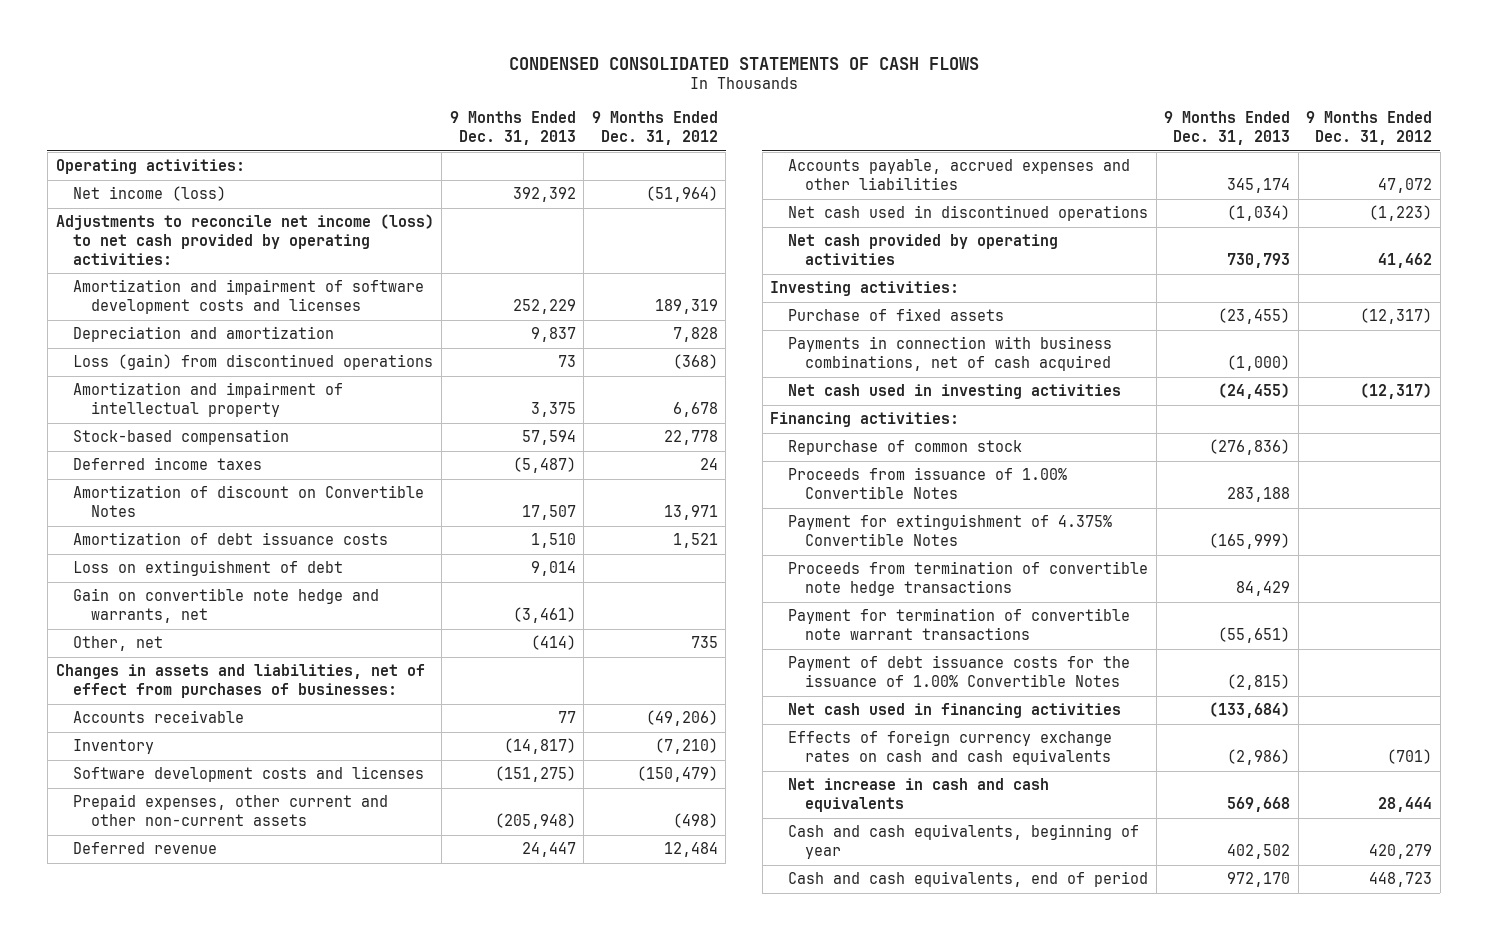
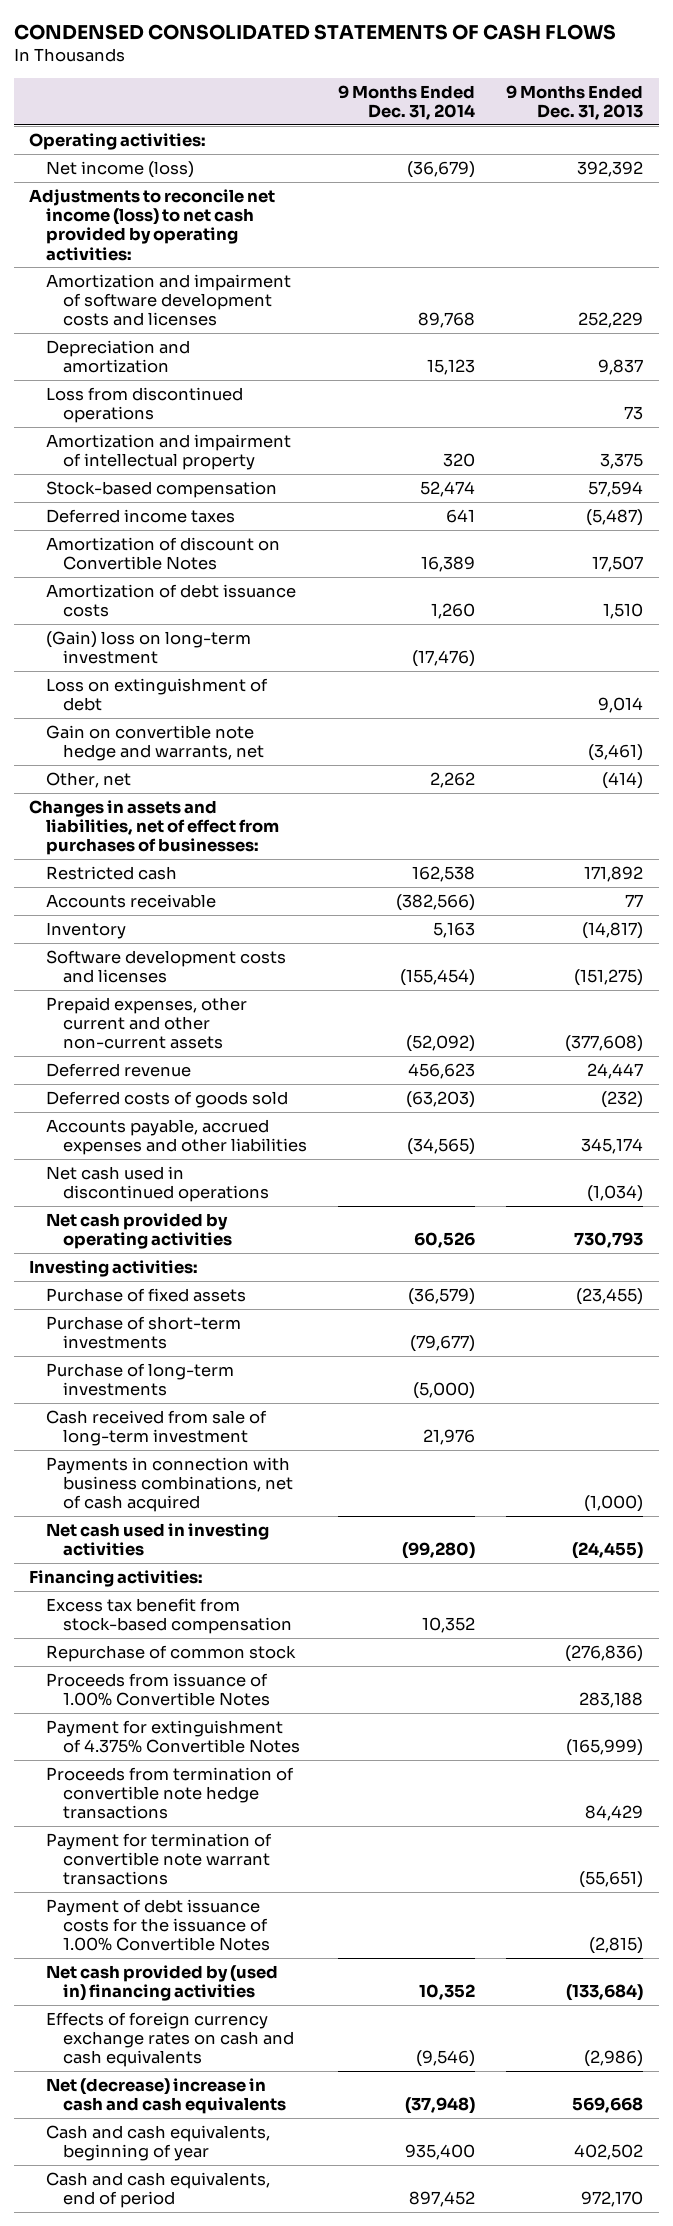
[591,111,718,145] 9 Months Ended Dec. 31, 2012 -> none
none -> [338,84,476,120] 9 Months Ended Dec. 31, 2014
[73,354,434,371] Loss (gain) from discontinued operations -> [46,386,244,424] Loss from discontinued operations
none -> [46,630,252,665] (Gain) loss on long-term investment
none -> [46,865,178,880] Restricted cash
[494,812,576,829] (205,948) -> [565,1035,644,1053] (377,608)
none -> [46,1090,289,1108] Deferred costs of goods sold
none -> [46,1315,242,1350] Purchase of short-term investments
none -> [46,1362,235,1397] Purchase of long-term investments
none -> [46,1409,268,1447] Cash received from sale of long-term investment
none -> [46,1597,292,1635] Excess tax benefit from stock-based compensation
[787,703,1121,719] Net cash used in financing activities -> [46,1964,279,2002] Net cash provided by (used in) financing activities
[787,778,1049,812] Net increase in cash and cash equivalents -> [46,2077,286,2115] Net (decrease) increase in cash and cash equivalents

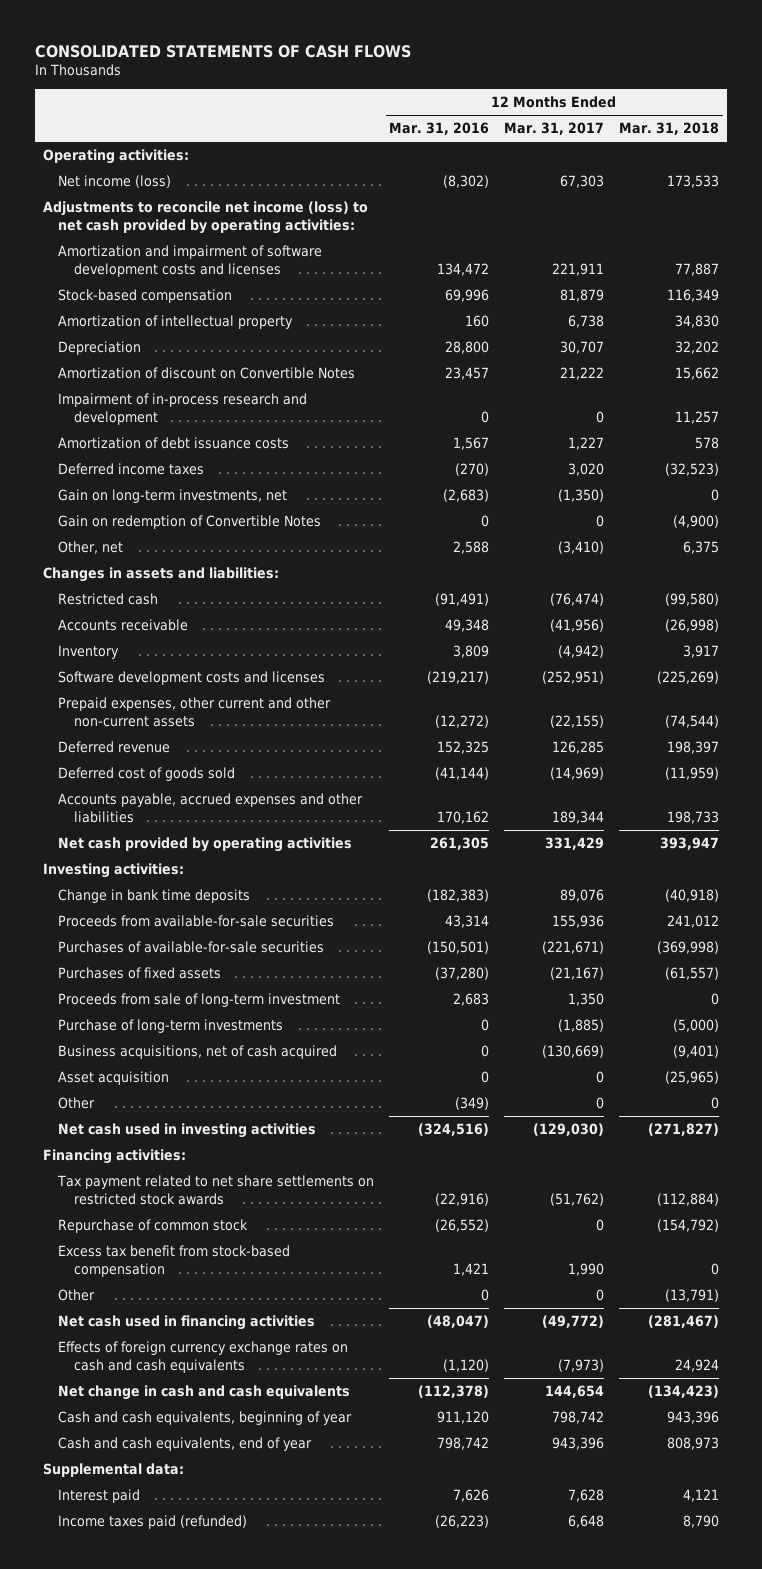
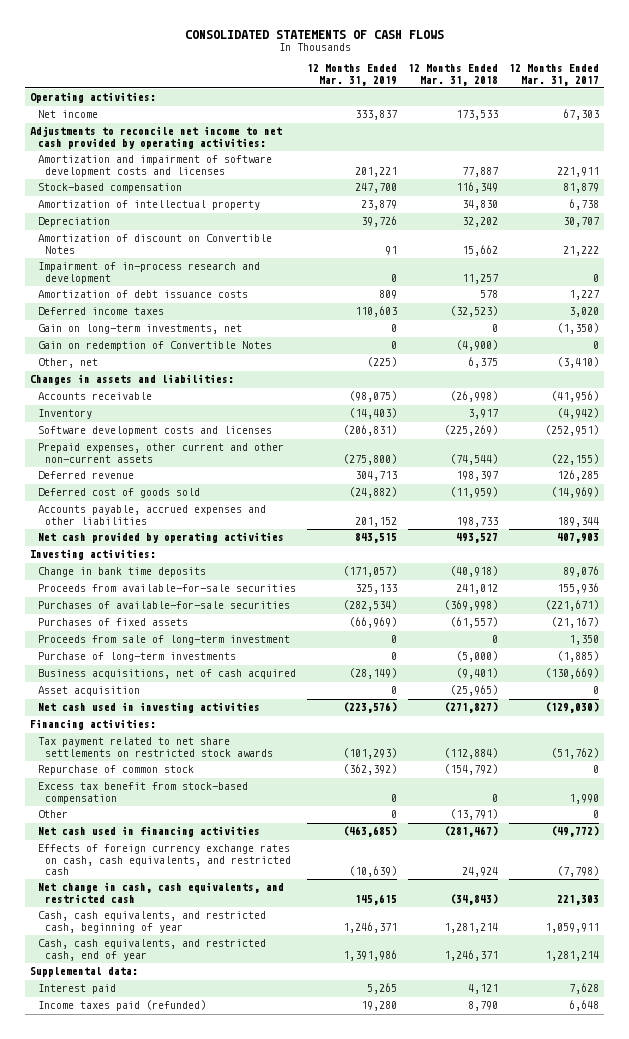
[389,122,490,136] Mar. 31, 2016 -> none
none -> [306,64,397,86] 12 Months Ended Mar. 31, 2019
[58,175,172,189] Net income (loss) -> [37,110,98,119] Net income
[42,201,368,234] Adjustments to reconcile net income (loss) to net cash provided by operating activities: -> [30,126,283,149] Adjustments to reconcile net income to net cash provided by operating activities:
[58,593,159,606] Restricted cash -> none
[545,837,605,851] 331,429 -> [556,533,599,544] 407,903
[660,837,720,851] 393,947 -> [455,533,498,544] 493,527
[58,1097,96,1110] Other -> none
[58,1341,349,1373] Effects of foreign currency exchange rates on cash and cash equivalents -> [37,844,291,876] Effects of foreign currency exchange rates on cash, cash equivalents, and restricted cash
[558,1358,605,1372] (7,973) -> [556,866,599,878] (7,798)
[58,1385,351,1401] Net change in cash and cash equivalents -> [37,882,284,903] Net change in cash, cash equivalents, and restricted cash
[545,1385,605,1399] 144,654 -> [556,894,599,905] 221,303
[648,1385,720,1399] (134,423) -> [449,893,498,905] (34,843)
[58,1411,353,1426] Cash and cash equivalents, beginning of year -> [37,911,266,933] Cash, cash equivalents, and restricted cash, beginning of year
[552,1411,605,1425] 798,742 -> [544,922,599,933] 1,059,911
[667,1411,720,1425] 943,396 -> [443,922,498,933] 1,281,214
[58,1437,313,1452] Cash and cash equivalents, end of year -> [37,939,266,961] Cash, cash equivalents, and restricted cash, end of year
[552,1437,605,1451] 943,396 -> [544,950,599,961] 1,281,214
[667,1437,720,1451] 808,973 -> [443,949,498,961] 1,246,371

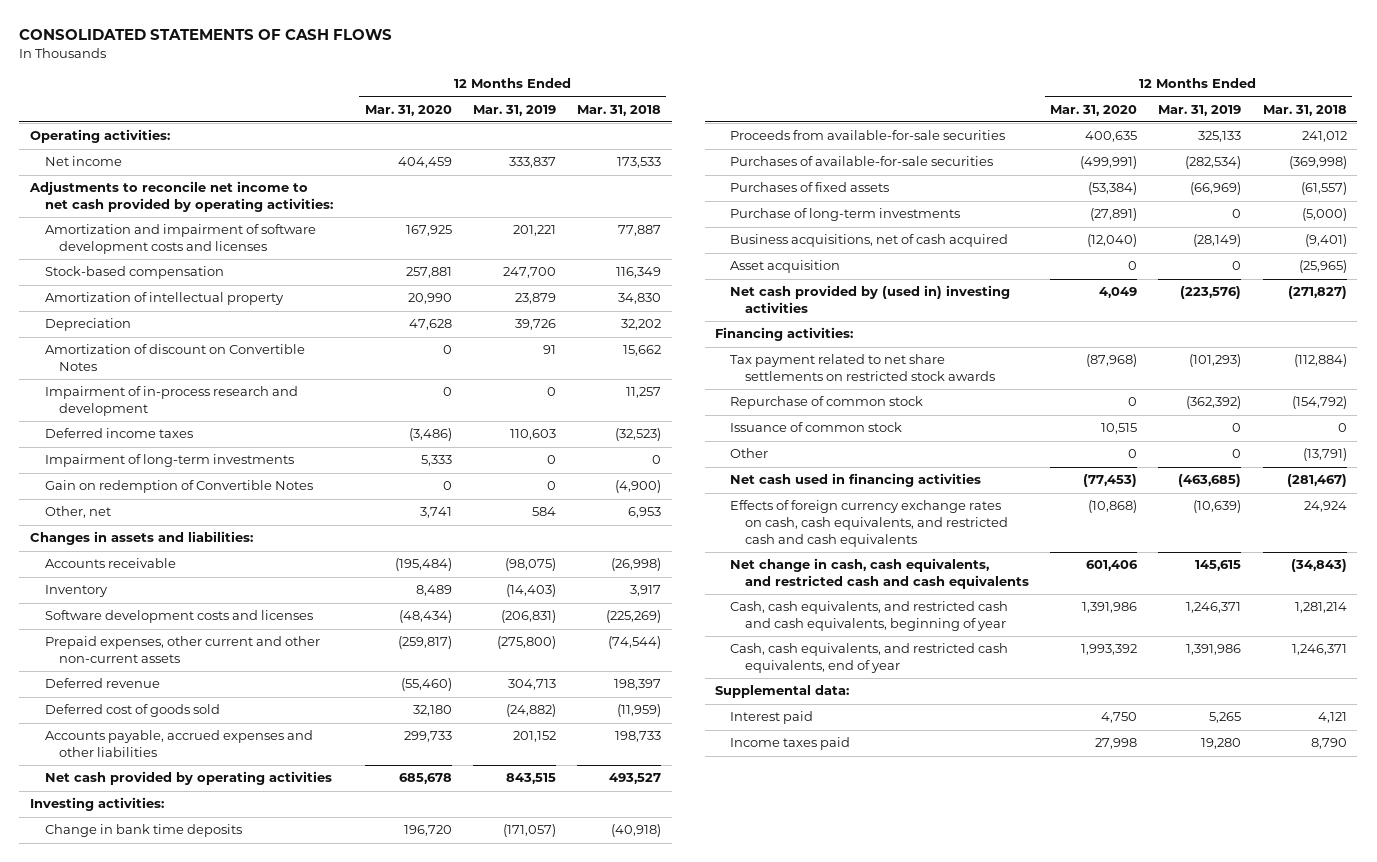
[508,64,599,86] 12 Months Ended Mar. 31, 2017 -> none
none -> [364,104,452,116] Mar. 31, 2020
[37,290,248,299] Amortization of debt issuance costs -> none
[37,324,242,335] Gain on long-term investments, net -> none
none -> [44,454,294,468] Impairment of long-term investments
[366,357,397,368] (225) -> [531,507,556,517] 584
[467,357,498,369] 6,375 -> [628,507,662,519] 6,953
[37,635,290,646] Proceeds from sale of long-term investment -> none
[37,702,260,714] Net cash used in investing activities -> [730,285,1011,314] Net cash provided by (used in) investing activities
[37,782,248,804] Excess tax benefit from stock-based compensation -> none
none -> [730,422,903,433] Issuance of common stock
[37,844,291,876] Effects of foreign currency exchange rates on cash, cash equivalents, and restricted cash -> [730,500,1008,548] Effects of foreign currency exchange rates on cash, cash equivalents, and restricted cash and cash equivalents
[37,882,284,903] Net change in cash, cash equivalents, and restricted cash -> [730,558,1029,590] Net change in cash, cash equivalents, and restricted cash and cash equivalents
[37,911,266,933] Cash, cash equivalents, and restricted cash, beginning of year -> [730,601,1009,632] Cash, cash equivalents, and restricted cash and cash equivalents, beginning of year
[37,939,266,961] Cash, cash equivalents, and restricted cash, end of year -> [730,643,1009,674] Cash, cash equivalents, and restricted cash equivalents, end of year
[37,1000,206,1012] Income taxes paid (refunded) -> [730,737,851,751] Income taxes paid

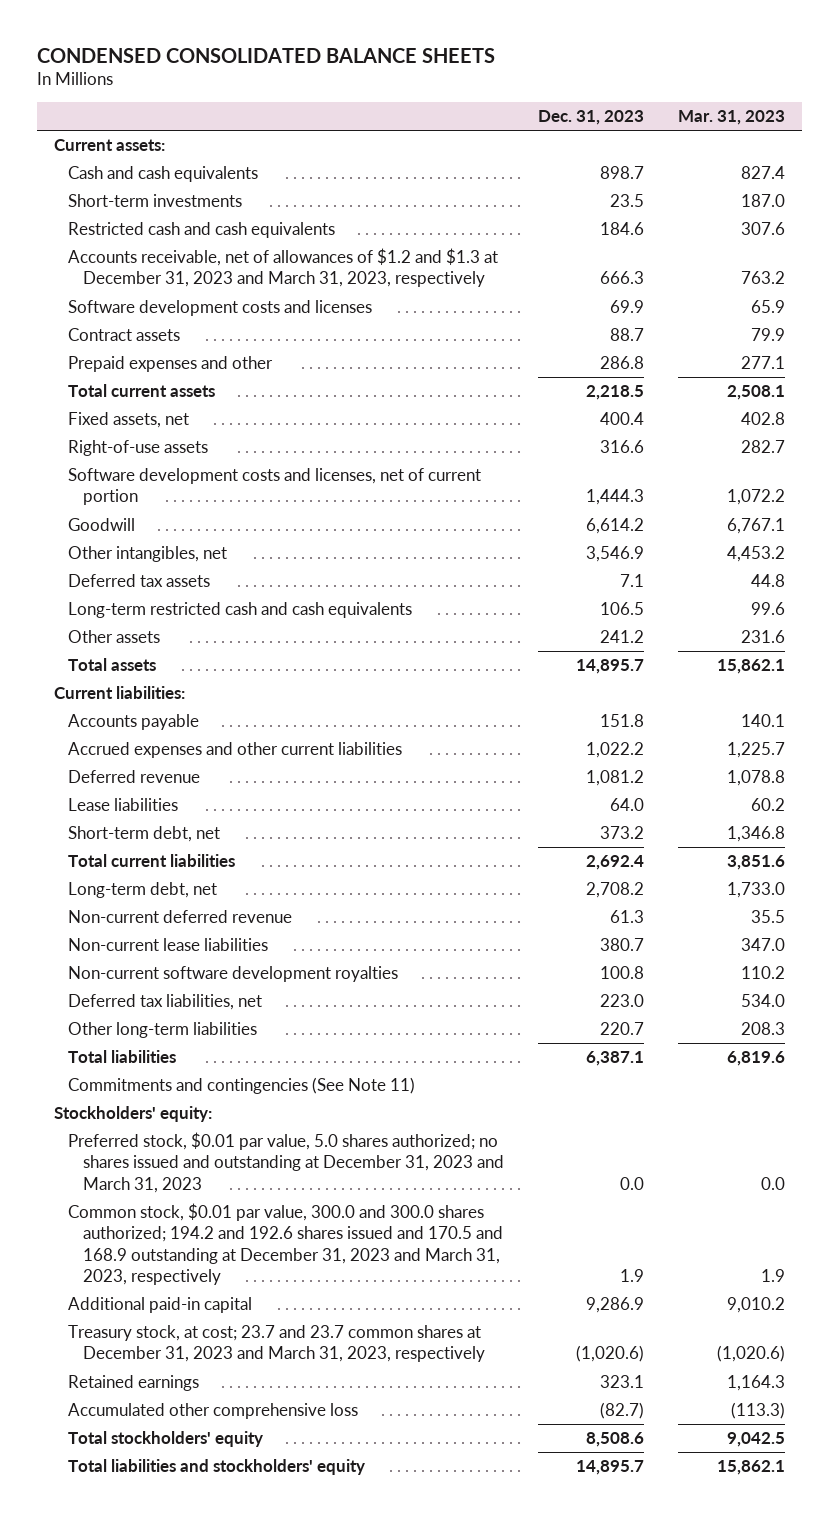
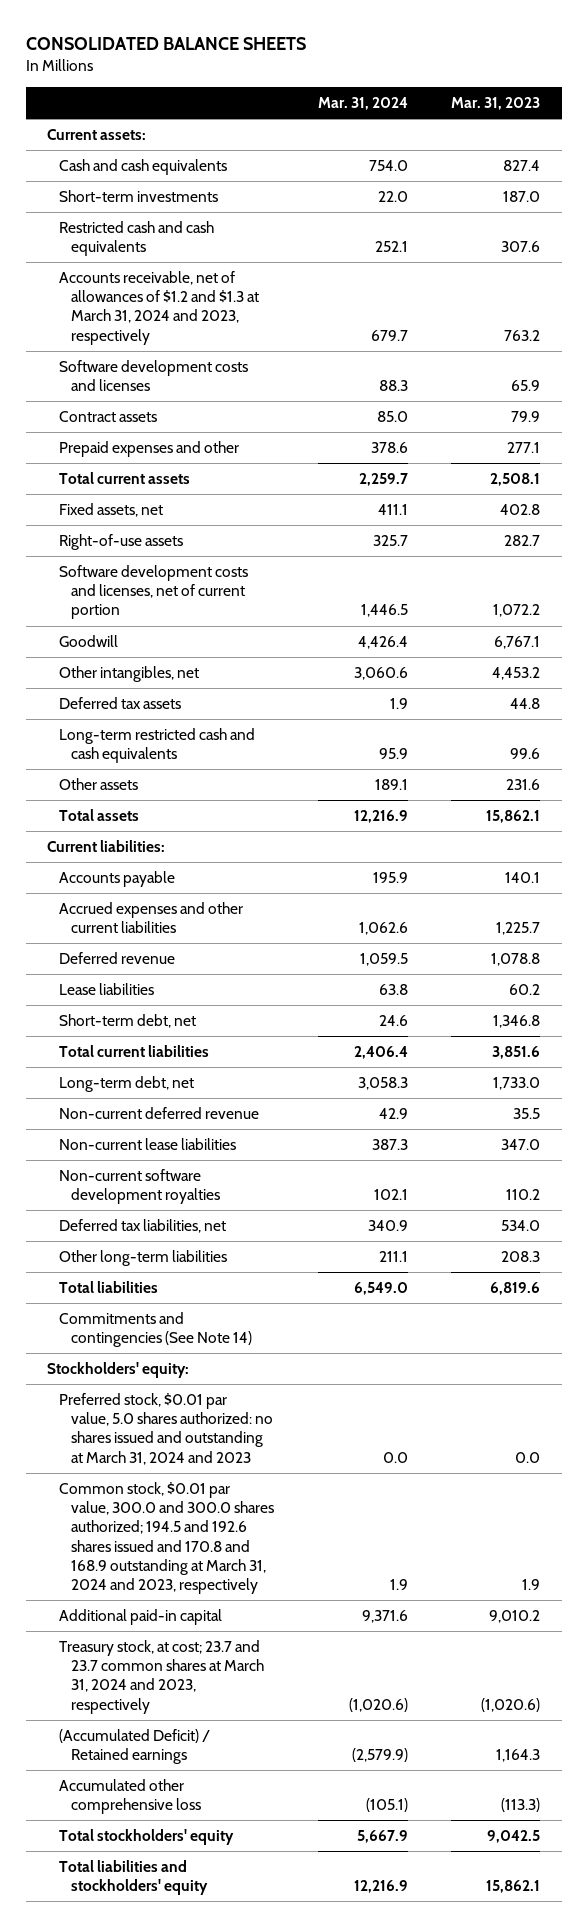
[36,47,495,63] CONDENSED CONSOLIDATED BALANCE SHEETS -> [25,36,306,50] CONSOLIDATED BALANCE SHEETS
[537,110,644,126] Dec. 31, 2023 -> none
none -> [317,97,408,111] Mar. 31, 2024
[68,248,499,288] Accounts receivable, net of allowances of $1.2 and $1.3 at December 31, 2023 and March 31, 2023, respectively -> [59,271,259,345] Accounts receivable, net of allowances of $1.2 and $1.3 at March 31, 2024 and 2023, respectively
[68,1077,416,1095] Commitments and contingencies (See Note 11) -> [59,1312,252,1348] Commitments and contingencies (See Note 14)
[68,1132,504,1193] Preferred stock, $0.01 par value, 5.0 shares authorized; no shares issued and outstanding at December 31, 2023 and March 31, 2023 -> [59,1393,273,1465] Preferred stock, $0.01 par value, 5.0 shares authorized: no shares issued and outstanding at March 31, 2024 and 2023
[68,1203,503,1285] Common stock, $0.01 par value, 300.0 and 300.0 shares authorized; 194.2 and 192.6 shares issued and 170.5 and 168.9 outstanding at December 31, 2023 and March 31, 2023, respectively -> [59,1482,274,1595] Common stock, $0.01 par value, 300.0 and 300.0 shares authorized; 194.5 and 192.6 shares issued and 170.8 and 168.9 outstanding at March 31, 2024 and 2023, respectively
[68,1325,485,1363] Treasury stock, at cost; 23.7 and 23.7 common shares at December 31, 2023 and March 31, 2023, respectively -> [59,1640,264,1714] Treasury stock, at cost; 23.7 and 23.7 common shares at March 31, 2024 and 2023, respectively
[68,1375,200,1392] Retained earnings -> [59,1729,211,1765] (Accumulated Deficit) / Retained earnings

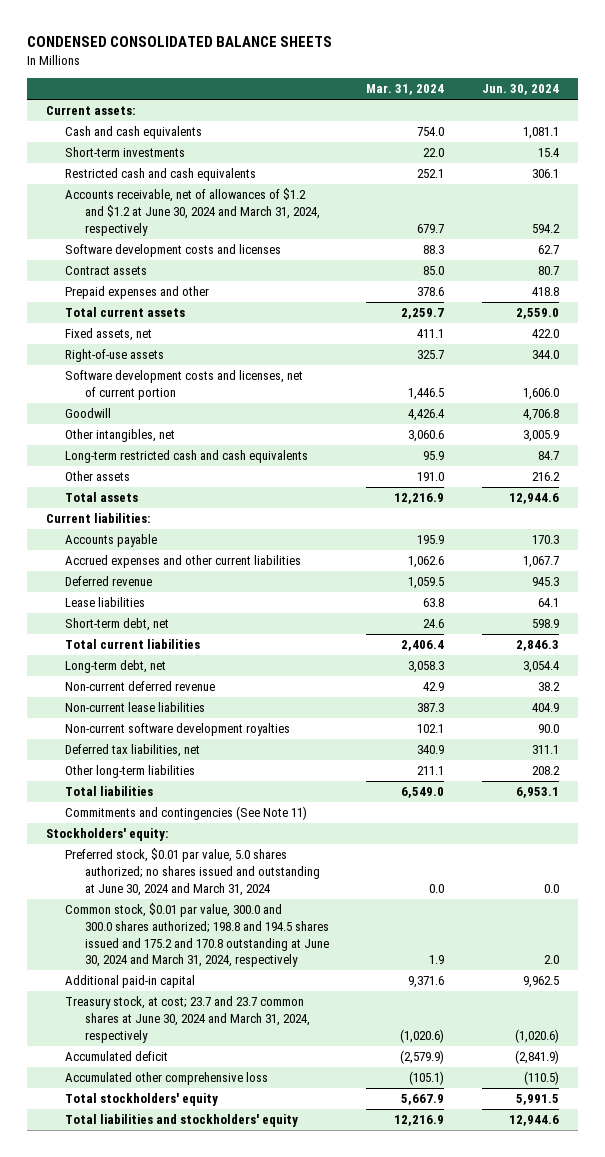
[25,36,306,50] CONSOLIDATED BALANCE SHEETS -> [26,36,332,48] CONDENSED CONSOLIDATED BALANCE SHEETS
[451,97,541,111] Mar. 31, 2023 -> none
none -> [481,84,559,96] Jun. 30, 2024
[59,271,259,345] Accounts receivable, net of allowances of $1.2 and $1.3 at March 31, 2024 and 2023, respectively -> [65,188,320,236] Accounts receivable, net of allowances of $1.2 and $1.2 at June 30, 2024 and March 31, 2024, respectively
[59,697,182,710] Deferred tax assets -> none
[374,779,408,791] 189.1 -> [417,472,445,482] 191.0
[59,1312,252,1348] Commitments and contingencies (See Note 14) -> [65,806,308,821] Commitments and contingencies (See Note 11)
[59,1393,273,1465] Preferred stock, $0.01 par value, 5.0 shares authorized: no shares issued and outstanding at March 31, 2024 and 2023 -> [65,848,320,896] Preferred stock, $0.01 par value, 5.0 shares authorized; no shares issued and outstanding at June 30, 2024 and March 31, 2024
[59,1482,274,1595] Common stock, $0.01 par value, 300.0 and 300.0 shares authorized; 194.5 and 192.6 shares issued and 170.8 and 168.9 outstanding at March 31, 2024 and 2023, respectively -> [65,903,329,968] Common stock, $0.01 par value, 300.0 and 300.0 shares authorized; 198.8 and 194.5 shares issued and 175.2 and 170.8 outstanding at June 30, 2024 and March 31, 2024, respectively
[59,1640,264,1714] Treasury stock, at cost; 23.7 and 23.7 common shares at March 31, 2024 and 2023, respectively -> [65,996,310,1043] Treasury stock, at cost; 23.7 and 23.7 common shares at June 30, 2024 and March 31, 2024, respectively
[59,1729,211,1765] (Accumulated Deficit) / Retained earnings -> [65,1051,169,1062] Accumulated deficit

